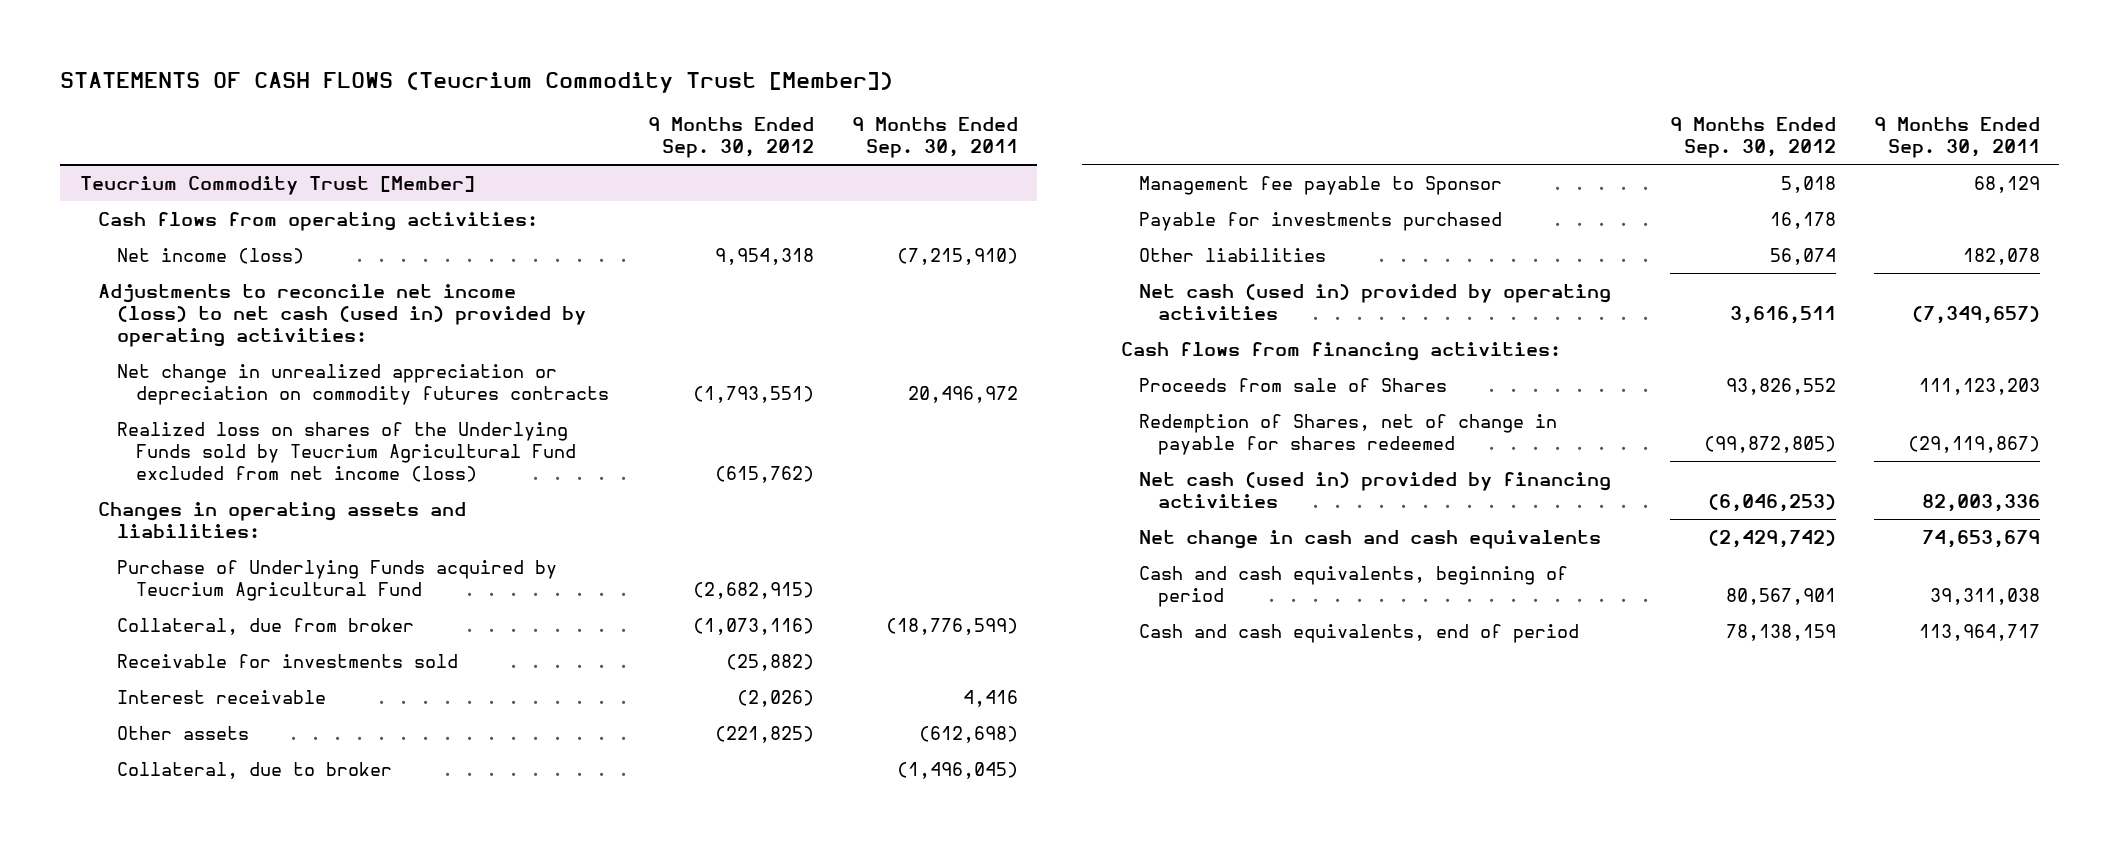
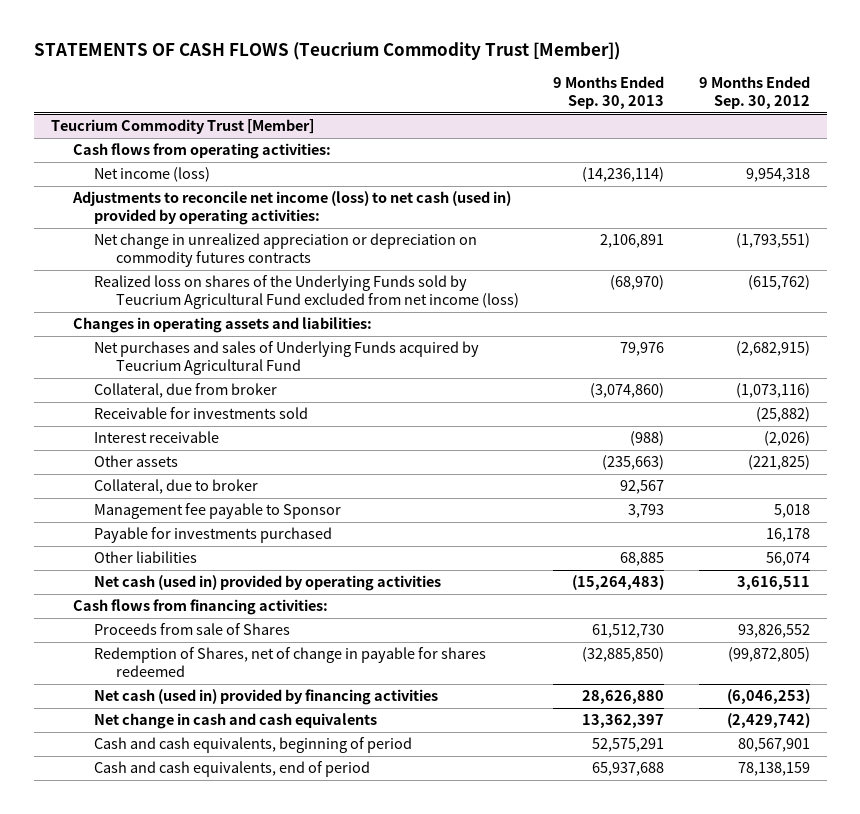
[852,117,1019,159] 9 Months Ended Sep. 30, 2011 -> none
none -> [553,76,665,110] 9 Months Ended Sep. 30, 2013
[117,559,558,601] Purchase of Underlying Funds acquired by Teucrium Agricultural Fund -> [94,341,480,376] Net purchases and sales of Underlying Funds acquired by Teucrium Agricultural Fund

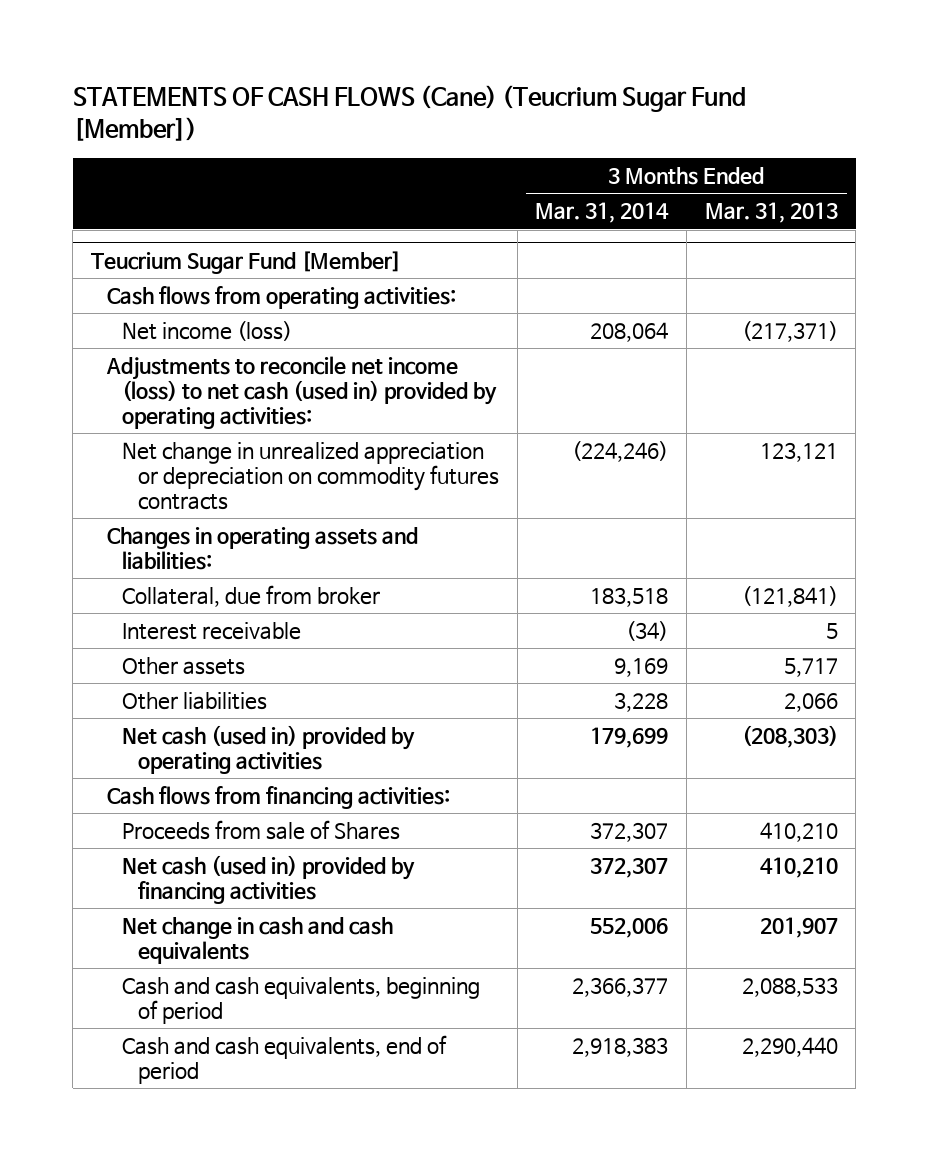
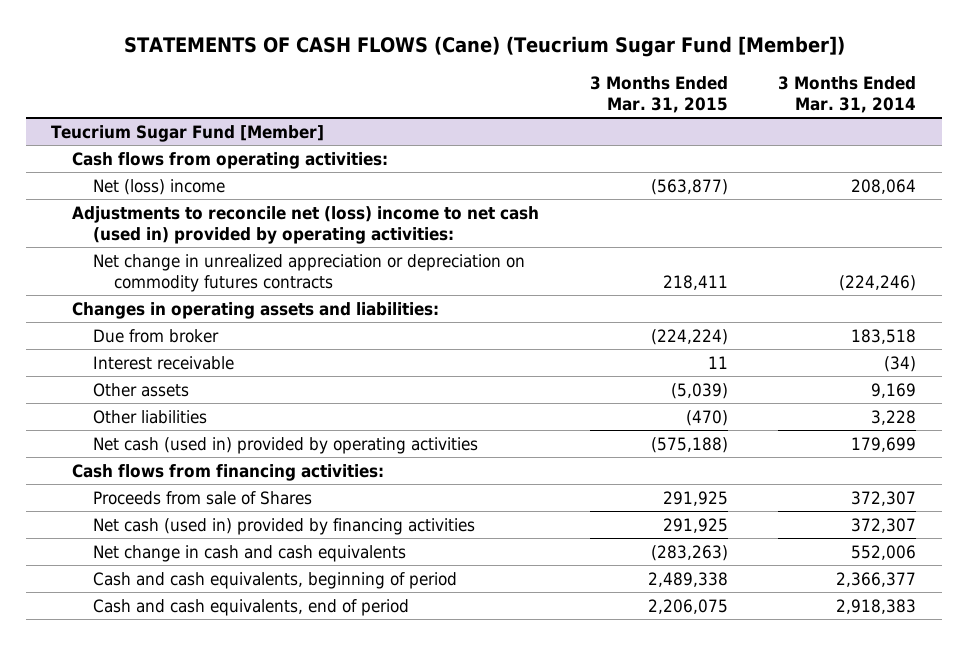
[704,202,838,224] Mar. 31, 2013 -> none
none -> [589,75,728,114] 3 Months Ended Mar. 31, 2015
[122,321,293,342] Net income (loss) -> [93,178,226,195] Net (loss) income
[105,356,498,430] Adjustments to reconcile net income (loss) to net cash (used in) provided by operating activities: -> [72,205,540,245] Adjustments to reconcile net (loss) income to net cash (used in) provided by operating activities:
[122,585,381,608] Collateral, due from broker -> [93,328,220,343] Due from broker

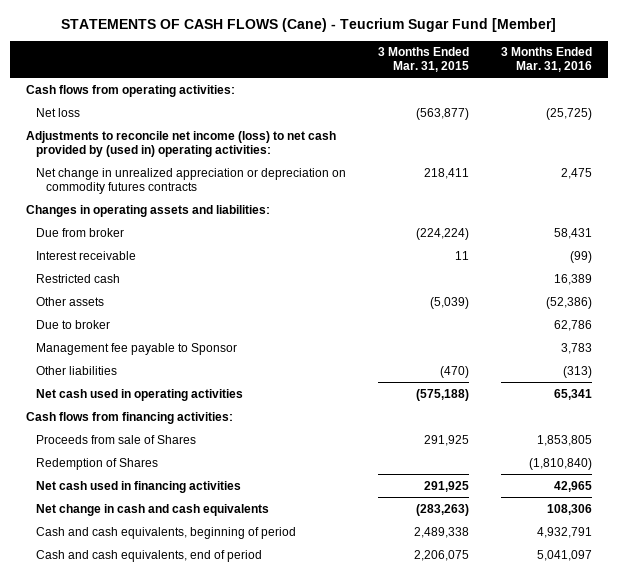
[123,36,845,58] STATEMENTS OF CASH FLOWS (Cane) (Teucrium Sugar Fund [Member]) -> [60,17,556,32] STATEMENTS OF CASH FLOWS (Cane) - Teucrium Sugar Fund [Member]
[778,75,917,114] 3 Months Ended Mar. 31, 2014 -> none
none -> [500,47,592,73] 3 Months Ended Mar. 31, 2016
[51,124,325,142] Teucrium Sugar Fund [Member] -> none
[93,178,226,195] Net (loss) income -> [36,107,81,117] Net loss
[72,205,540,245] Adjustments to reconcile net (loss) income to net cash (used in) provided by operating activities: -> [25,130,336,157] Adjustments to reconcile net income (loss) to net cash provided by (used in) operating activities:
none -> [36,273,121,283] Restricted cash
none -> [36,319,111,329] Due to broker
none -> [36,342,238,355] Management fee payable to Sponsor
[93,436,479,454] Net cash (used in) provided by operating activities -> [36,388,244,401] Net cash used in operating activities
none -> [36,457,159,470] Redemption of Shares
[93,517,476,535] Net cash (used in) provided by financing activities -> [36,480,242,493] Net cash used in financing activities

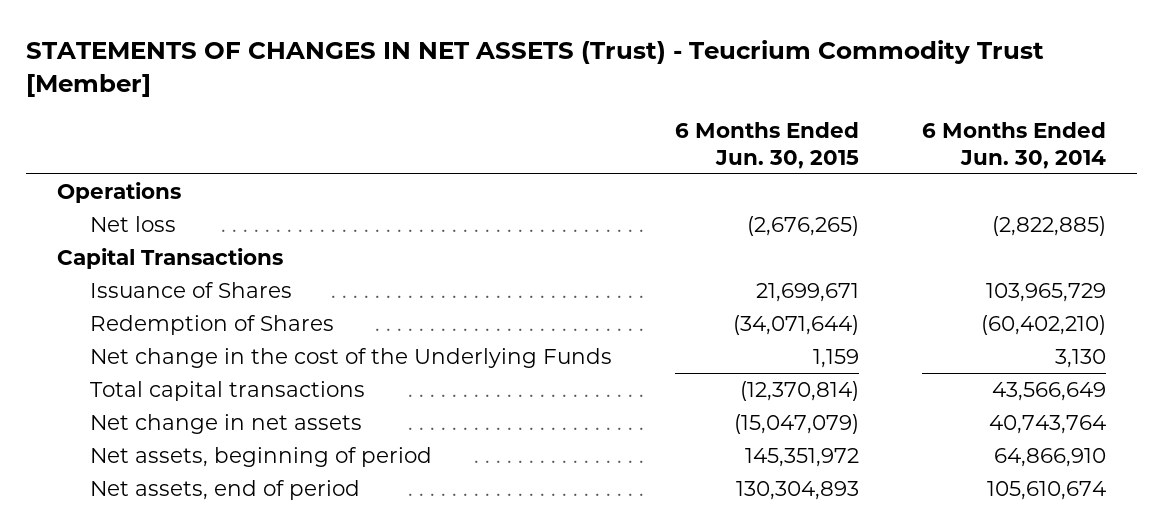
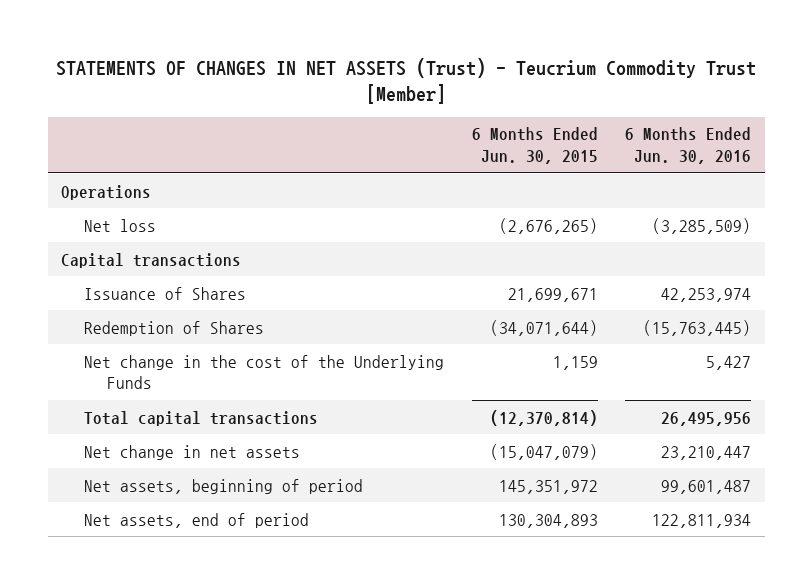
[921,121,1106,169] 6 Months Ended Jun. 30, 2014 -> none
none -> [625,127,752,164] 6 Months Ended Jun. 30, 2016
[57,247,284,269] Capital Transactions -> [61,252,242,268] Capital transactions

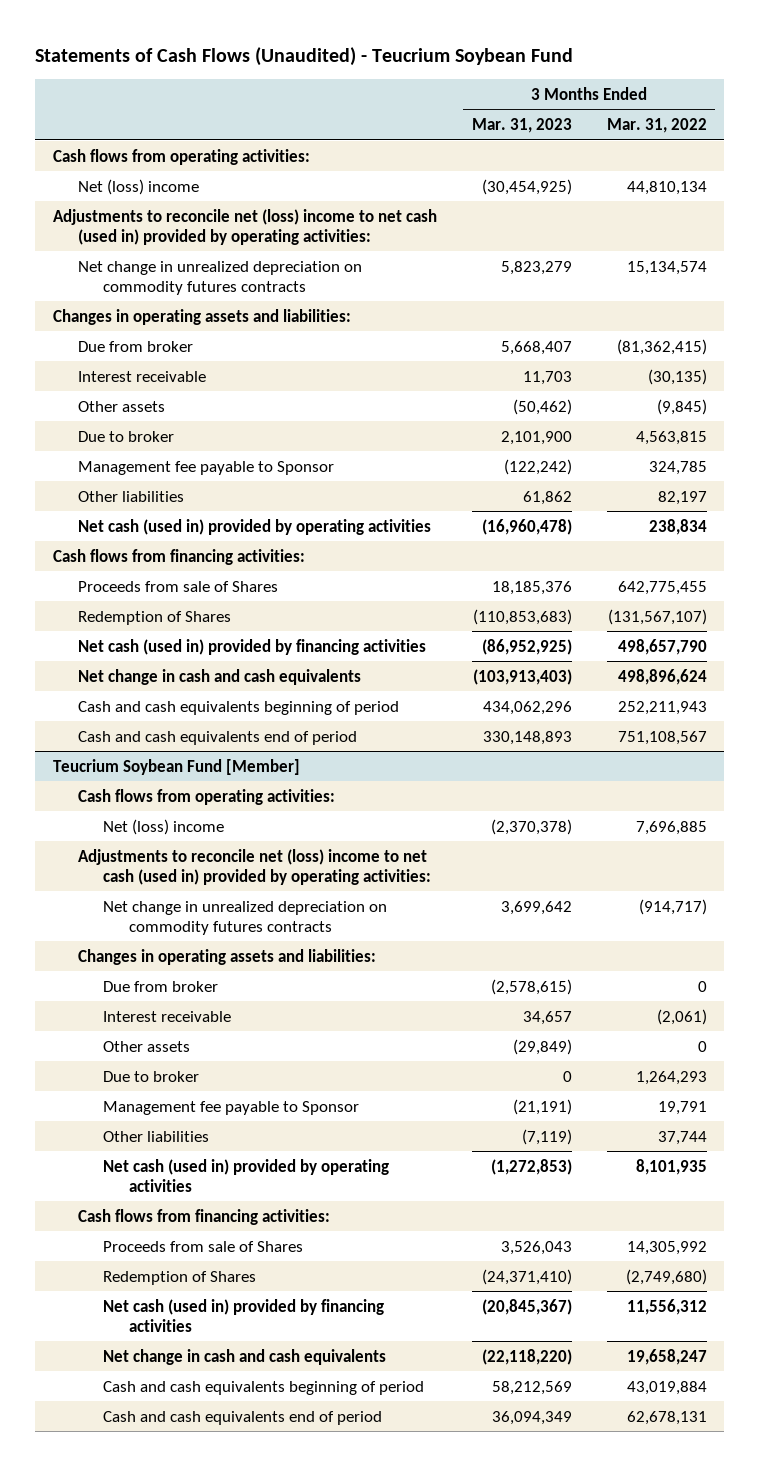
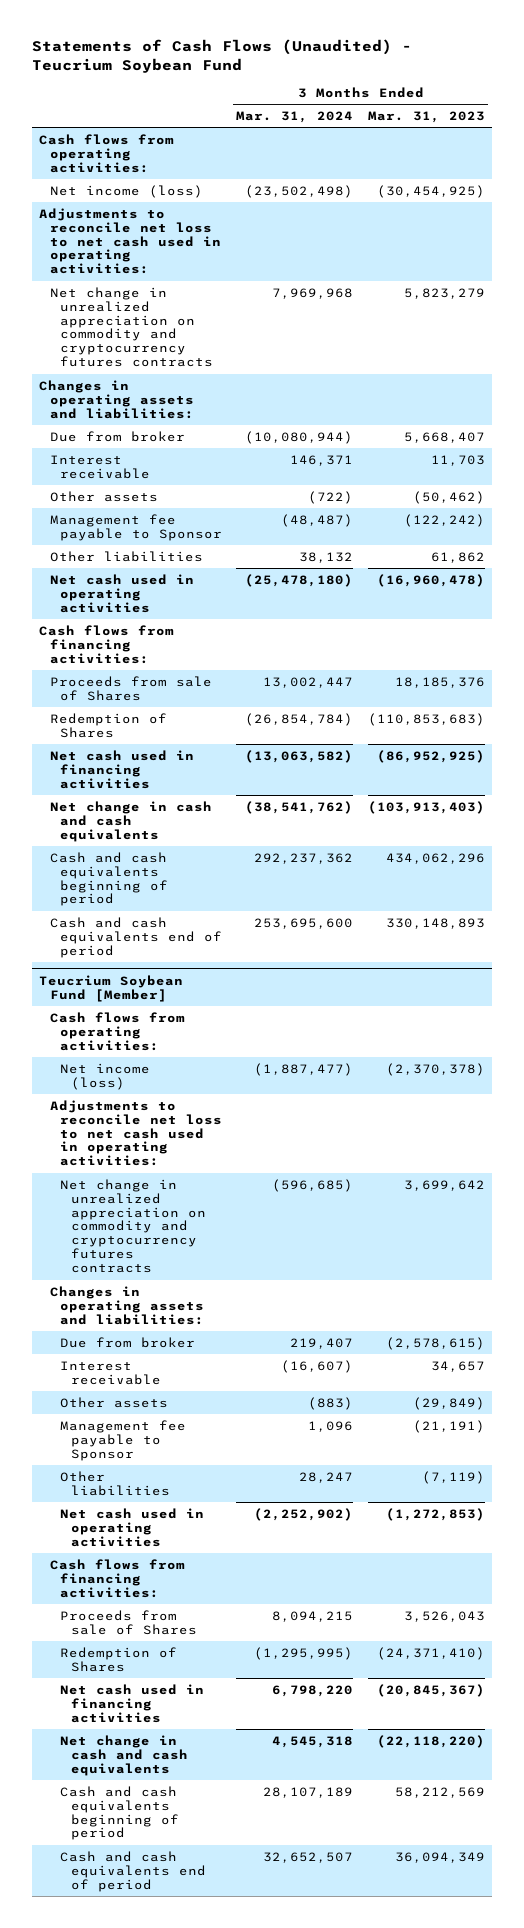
[606,117,707,133] Mar. 31, 2022 -> none
none -> [236,110,354,123] Mar. 31, 2024
[78,178,200,195] Net (loss) income -> [49,184,203,198] Net income (loss)
[52,208,437,245] Adjustments to reconcile net (loss) income to net cash (used in) provided by operating activities: -> [39,207,221,275] Adjustments to reconcile net loss to net cash used in operating activities:
[78,260,363,295] Net change in unrealized depreciation on commodity futures contracts -> [49,286,214,368] Net change in unrealized appreciation on commodity and cryptocurrency futures contracts
[78,430,175,442] Due to broker -> none
[78,518,432,535] Net cash (used in) provided by operating activities -> [49,573,194,613] Net cash used in operating activities
[78,638,427,655] Net cash (used in) provided by financing activities -> [49,749,194,789] Net cash used in financing activities
[103,818,225,835] Net (loss) income -> [60,1062,151,1090] Net income (loss)
[78,848,432,885] Adjustments to reconcile net (loss) income to net cash (used in) provided by operating activities: -> [49,1099,223,1167] Adjustments to reconcile net loss to net cash used in operating activities:
[103,900,388,935] Net change in unrealized depreciation on commodity futures contracts -> [60,1178,206,1274] Net change in unrealized appreciation on commodity and cryptocurrency futures contracts
[103,1070,200,1082] Due to broker -> none
[103,1158,390,1192] Net cash (used in) provided by operating activities -> [60,1507,205,1547] Net cash used in operating activities
[103,1298,385,1332] Net cash (used in) provided by financing activities -> [60,1683,205,1723] Net cash used in financing activities

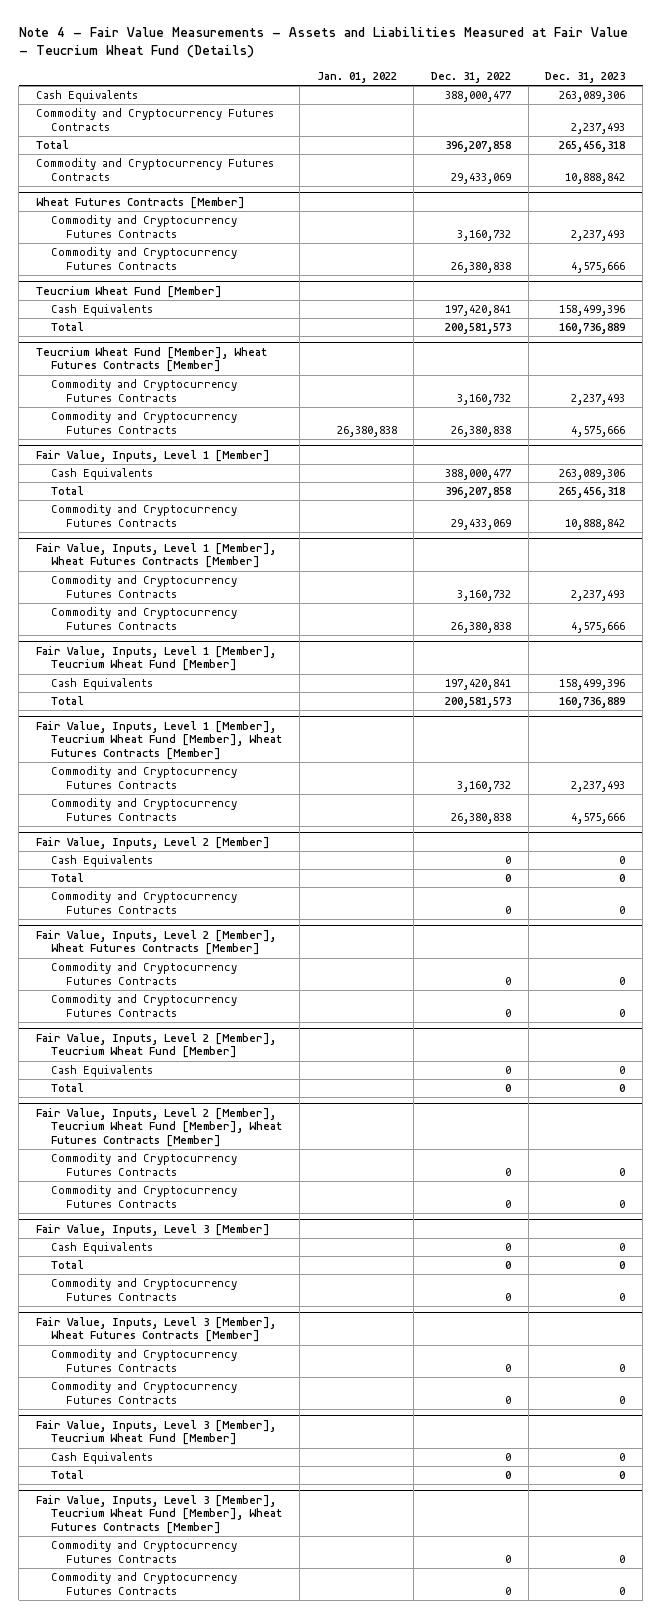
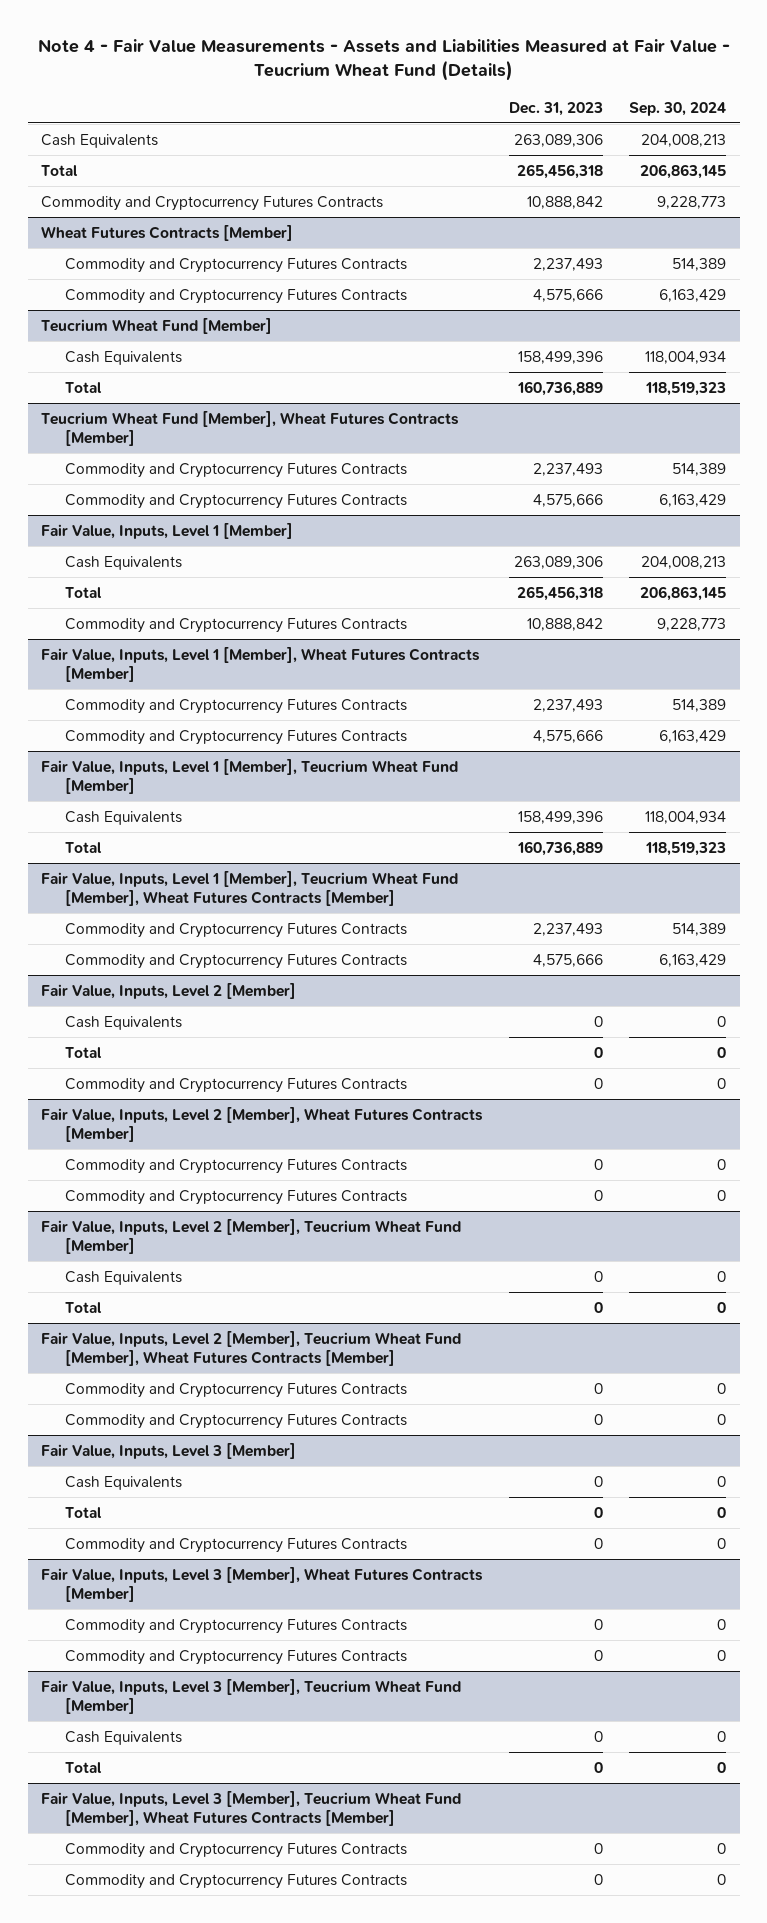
[316,72,397,84] Jan. 01, 2022 -> none
[431,72,512,84] Dec. 31, 2022 -> none
none -> [629,101,727,116] Sep. 30, 2024
[36,108,275,131] Commodity and Cryptocurrency Futures Contracts -> none

